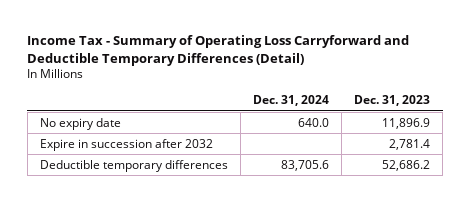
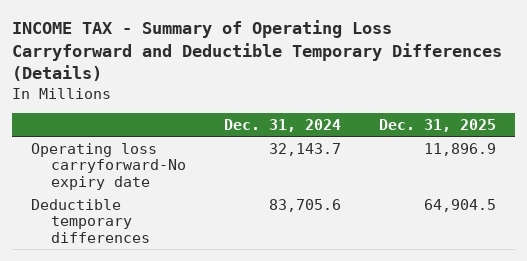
[27,34,410,66] Income Tax - Summary of Operating Loss Carryforward and Deductible Temporary Differences (Detail) -> [11,20,502,82] INCOME TAX - Summary of Operating Loss Carryforward and Deductible Temporary Differences (Details)
[354,95,431,107] Dec. 31, 2023 -> none
none -> [378,118,496,132] Dec. 31, 2025
[39,138,213,151] Expire in succession after 2032 -> none
[39,117,121,130] No expiry date -> [30,142,186,191] Operating loss carryforward-No expiry date
[297,117,329,127] 640.0 -> [268,142,341,156] 32,143.7

